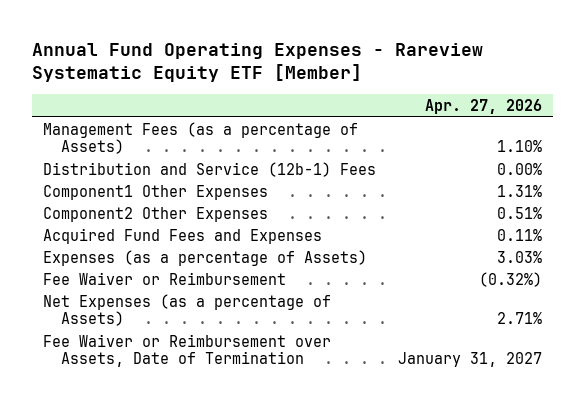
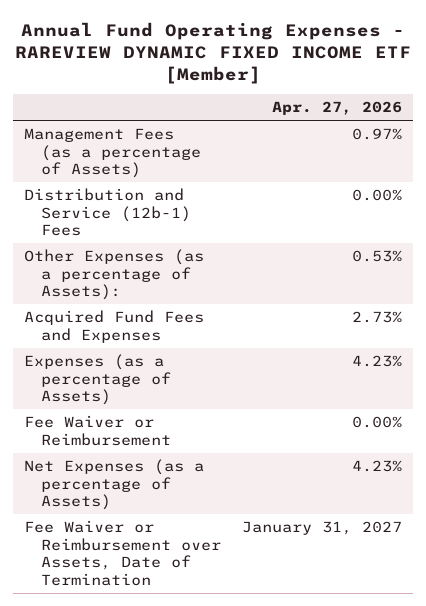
[32,42,484,83] Annual Fund Operating Expenses - Rareview Systematic Equity ETF [Member] -> [15,21,412,84] Annual Fund Operating Expenses - RAREVIEW DYNAMIC FIXED INCOME ETF [Member]
[496,140,542,153] 1.10% -> [352,127,403,140] 0.97%
[43,184,269,200] Component1 Other Expenses -> none
[43,206,269,222] Component2 Other Expenses -> none
none -> [24,248,205,301] Other Expenses (as a percentage of Assets):
[496,228,542,241] 0.11% -> [352,310,403,323] 2.73%
[496,250,542,263] 3.03% -> [352,354,403,367] 4.23%
[478,271,542,287] (0.32%) -> [352,415,403,428] 0.00%
[496,312,542,325] 2.71% -> [352,459,403,472] 4.23%

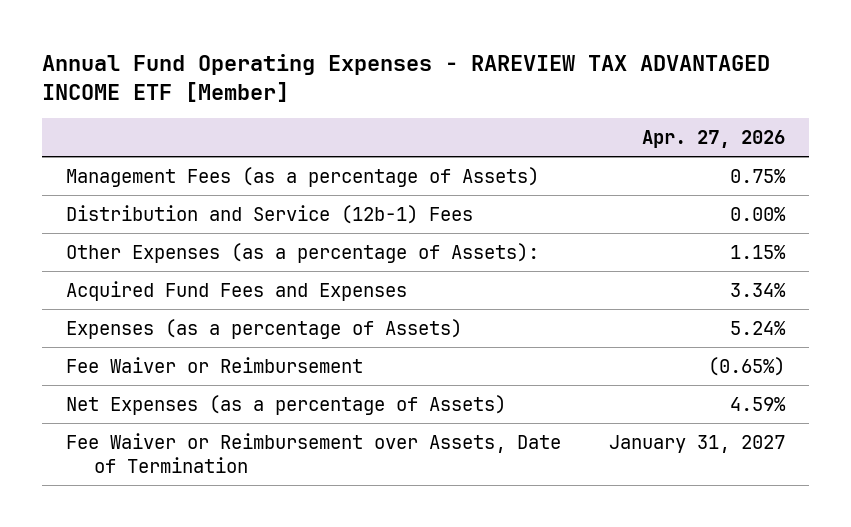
[15,21,412,84] Annual Fund Operating Expenses - RAREVIEW DYNAMIC FIXED INCOME ETF [Member] -> [42,53,771,102] Annual Fund Operating Expenses - RAREVIEW TAX ADVANTAGED INCOME ETF [Member]
[352,127,403,140] 0.97% -> [730,168,787,183] 0.75%
[352,249,403,262] 0.53% -> [730,244,787,259] 1.15%
[352,310,403,323] 2.73% -> [730,282,787,297] 3.34%
[352,354,403,367] 4.23% -> [730,320,787,335] 5.24%
[352,415,403,428] 0.00% -> [708,356,786,376] (0.65%)
[352,459,403,472] 4.23% -> [730,396,787,411] 4.59%

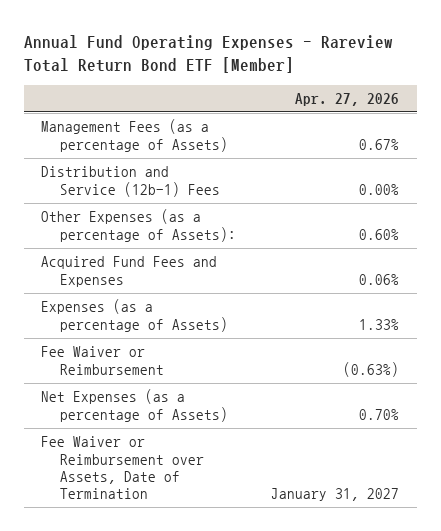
[42,53,771,102] Annual Fund Operating Expenses - RAREVIEW TAX ADVANTAGED INCOME ETF [Member] -> [23,34,393,73] Annual Fund Operating Expenses - Rareview Total Return Bond ETF [Member]
[730,168,787,183] 0.75% -> [359,138,400,150] 0.67%
[730,244,787,259] 1.15% -> [359,228,400,240] 0.60%
[730,282,787,297] 3.34% -> [359,273,400,285] 0.06%
[730,320,787,335] 5.24% -> [359,318,400,330] 1.33%
[708,356,786,376] (0.65%) -> [343,361,400,377] (0.63%)
[730,396,787,411] 4.59% -> [359,408,400,420] 0.70%

